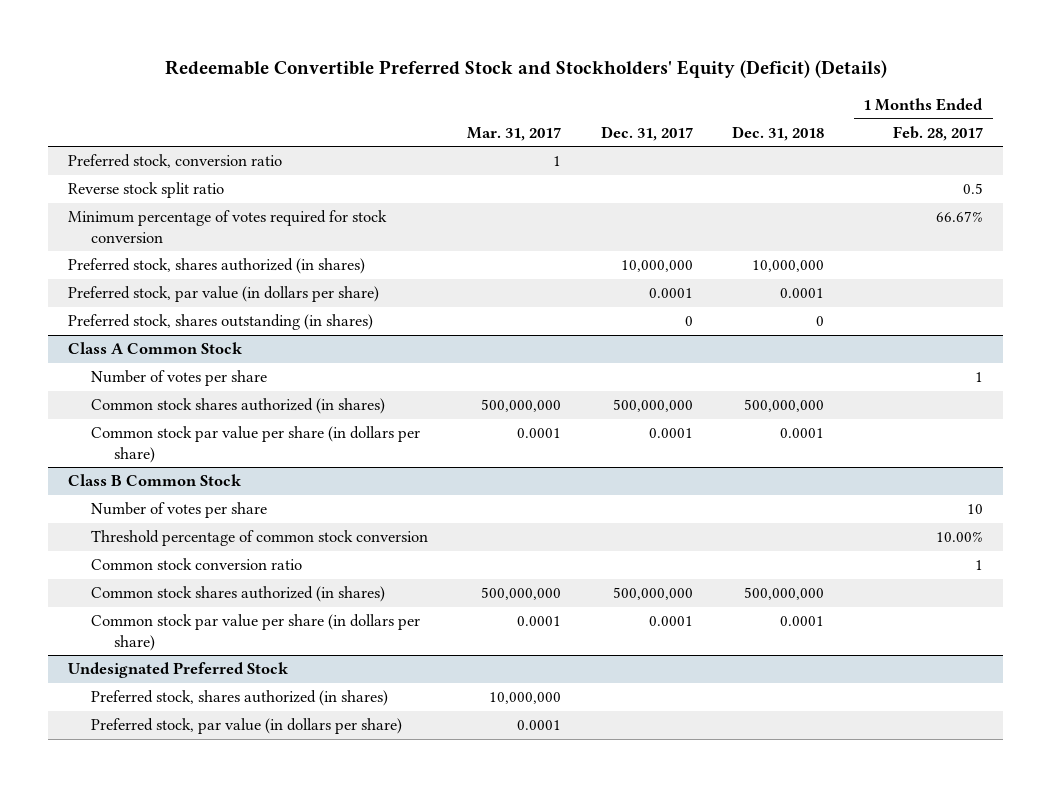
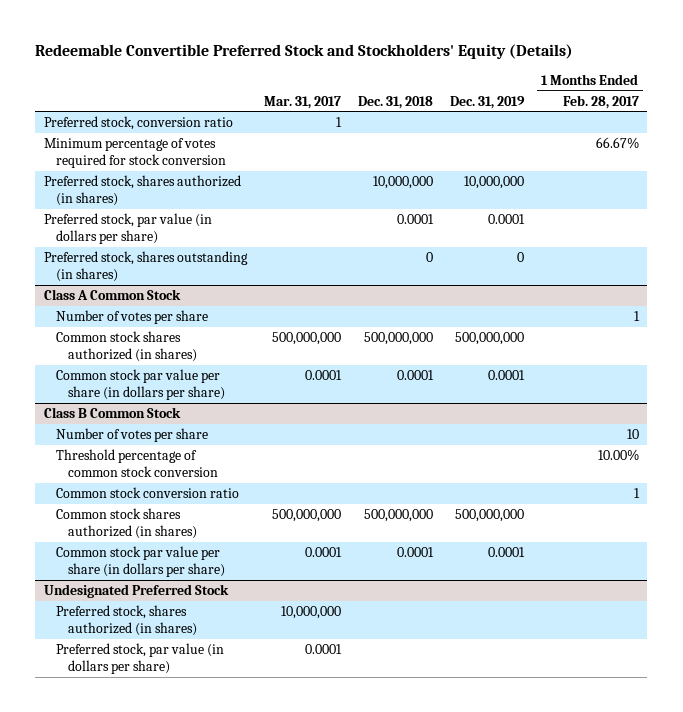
[164,59,887,78] Redeemable Convertible Preferred Stock and Stockholders' Equity (Deficit) (Details) -> [35,44,574,60] Redeemable Convertible Preferred Stock and Stockholders' Equity (Details)
[600,125,693,141] Dec. 31, 2017 -> none
none -> [450,95,526,109] Dec. 31, 2019
[68,182,225,199] Reverse stock split ratio -> none

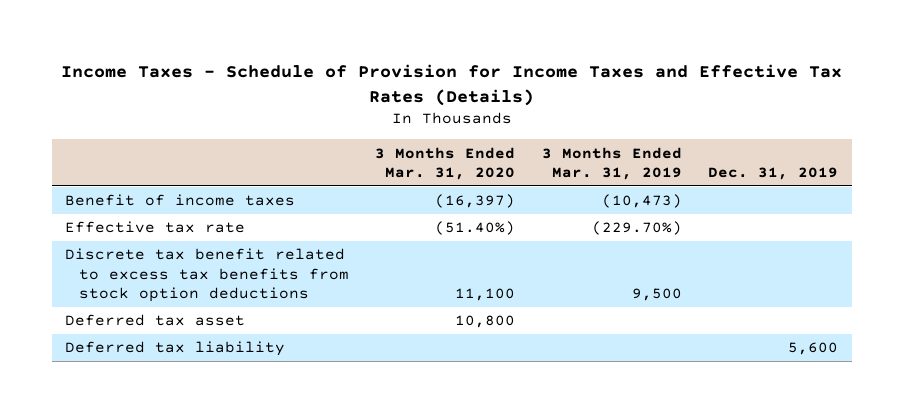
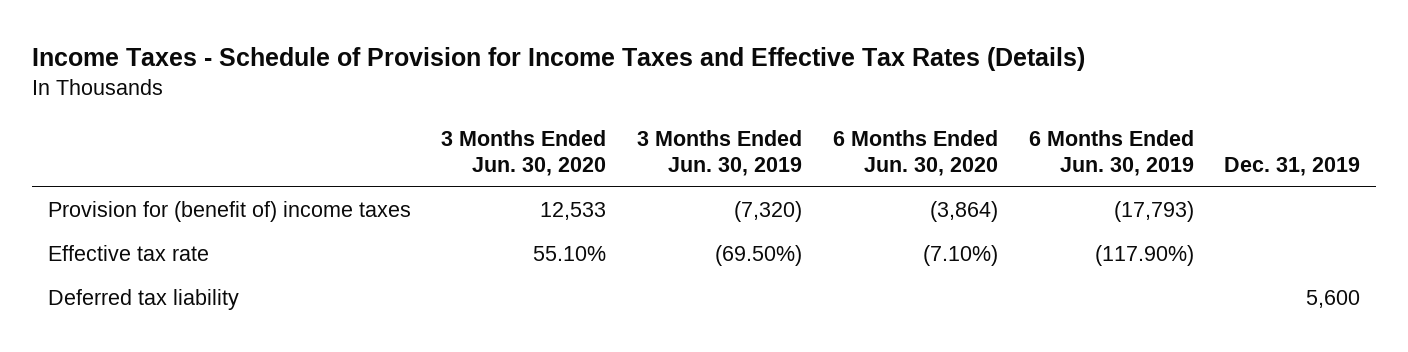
[375,146,516,181] 3 Months Ended Mar. 31, 2020 -> none
[541,146,682,181] 3 Months Ended Mar. 31, 2019 -> none
none -> [441,129,607,177] 3 Months Ended Jun. 30, 2020
none -> [637,129,803,177] 3 Months Ended Jun. 30, 2019
none -> [832,129,998,177] 6 Months Ended Jun. 30, 2020
none -> [1028,129,1194,177] 6 Months Ended Jun. 30, 2019
[65,194,296,207] Benefit of income taxes -> [47,201,411,223] Provision for (benefit of) income taxes
[65,248,350,303] Discrete tax benefit related to excess tax benefits from stock option deductions -> none
[65,314,246,327] Deferred tax asset -> none

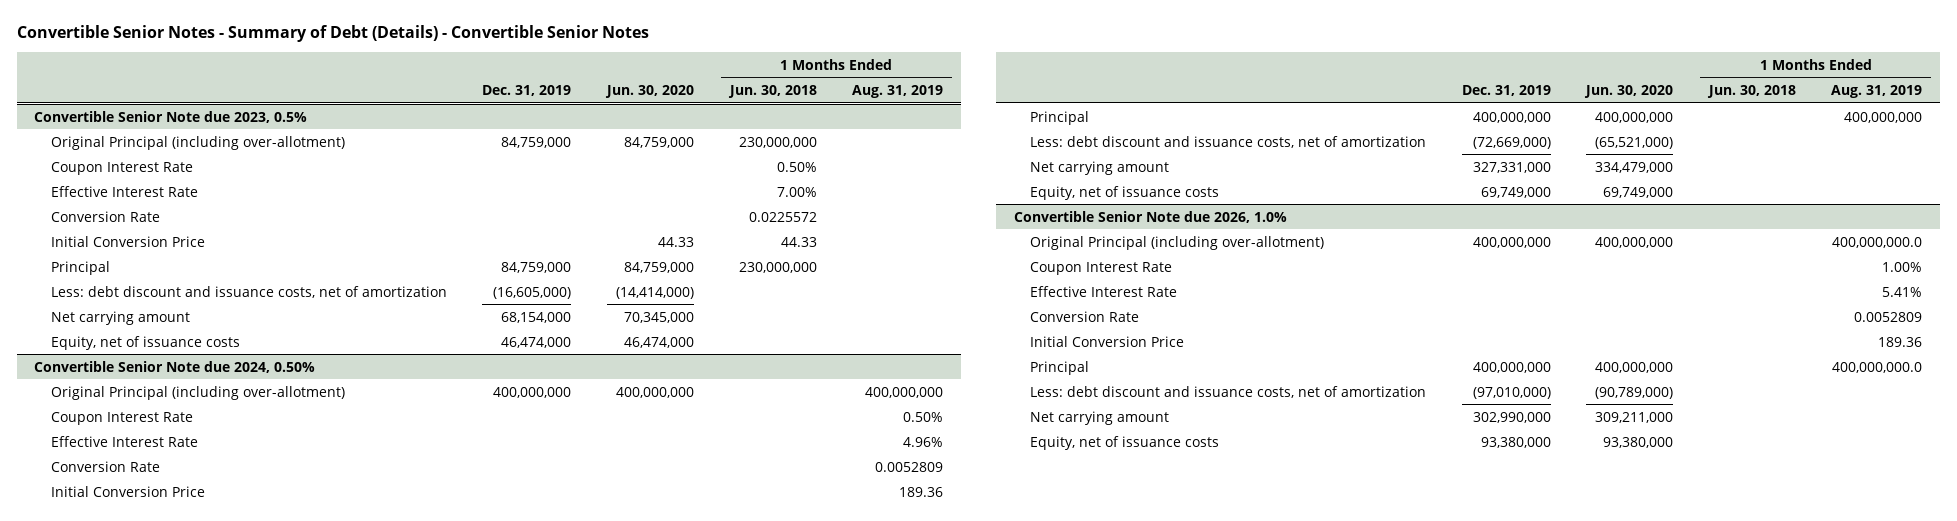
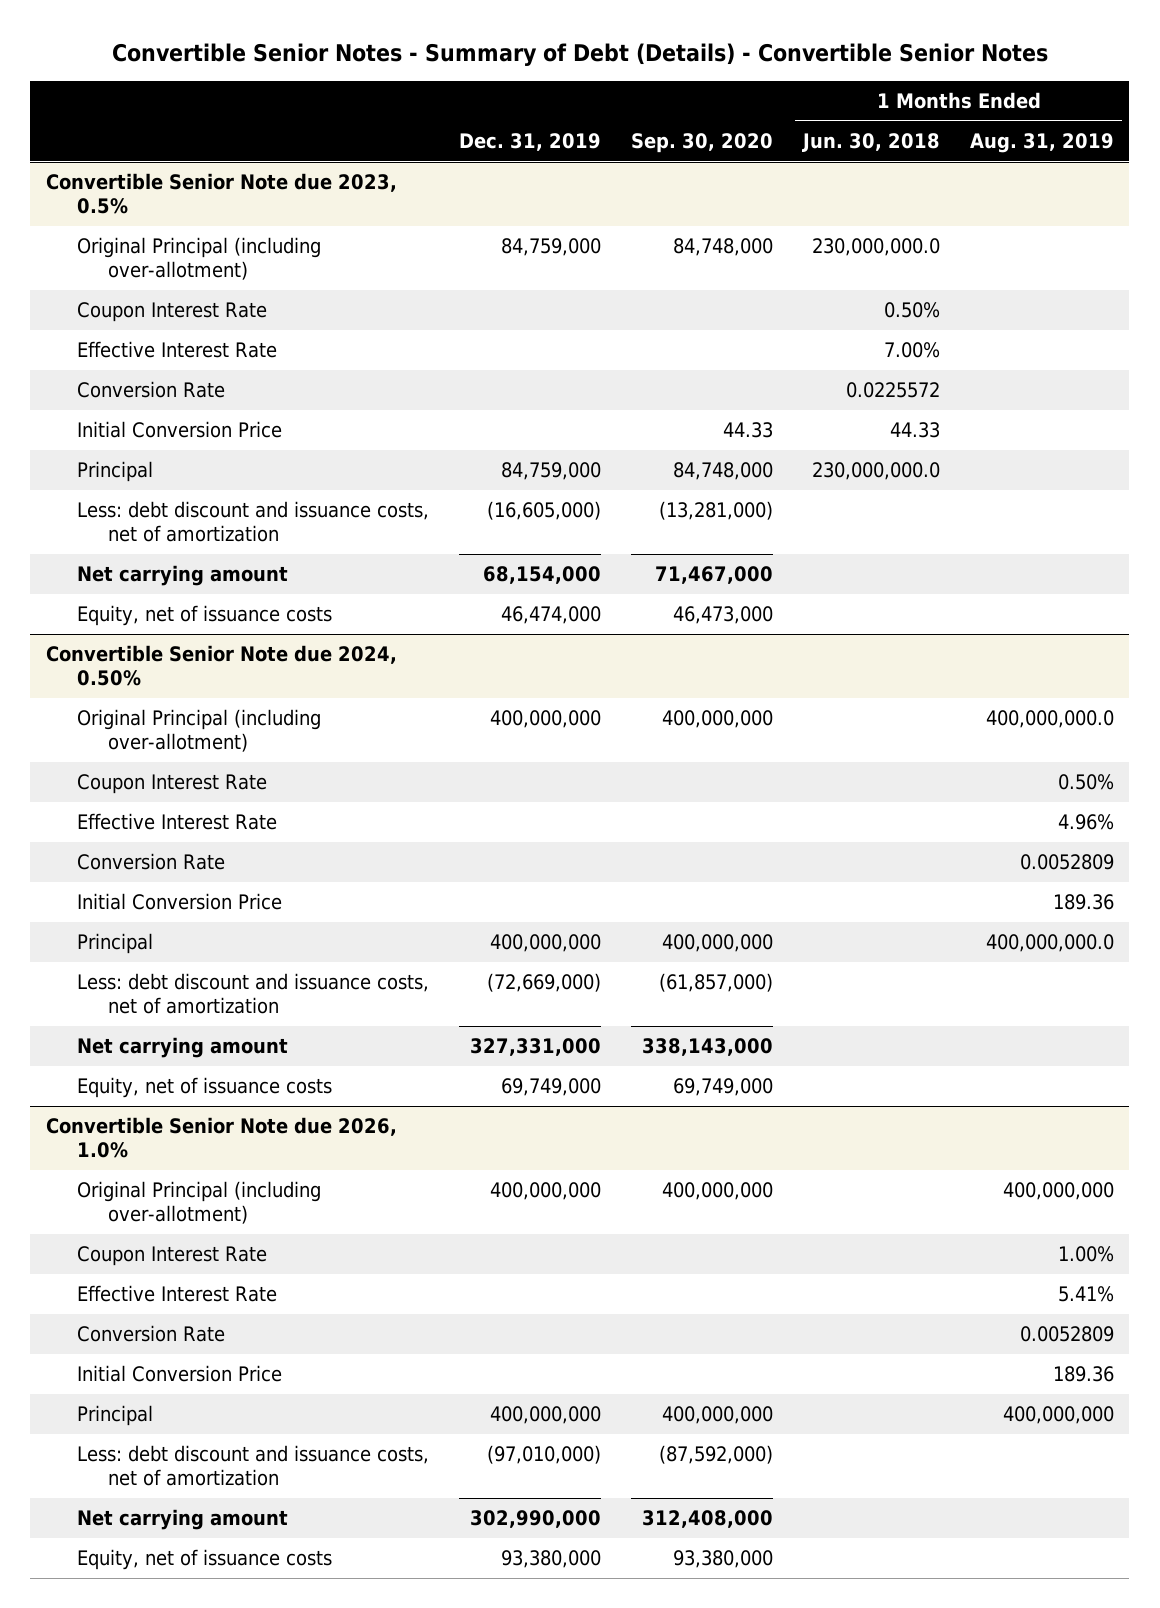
[604,84,694,98] Jun. 30, 2020 -> none
none -> [630,133,773,154] Sep. 30, 2020
[738,136,817,148] 230,000,000 -> [812,238,941,257] 230,000,000.0
[738,261,817,273] 230,000,000 -> [812,462,941,481] 230,000,000.0
[865,386,944,398] 400,000,000 -> [986,710,1115,729] 400,000,000.0
[1844,111,1923,123] 400,000,000 -> [986,934,1115,953] 400,000,000.0
[1832,236,1923,248] 400,000,000.0 -> [1003,1182,1115,1201] 400,000,000
[1832,361,1923,373] 400,000,000.0 -> [1003,1406,1115,1425] 400,000,000

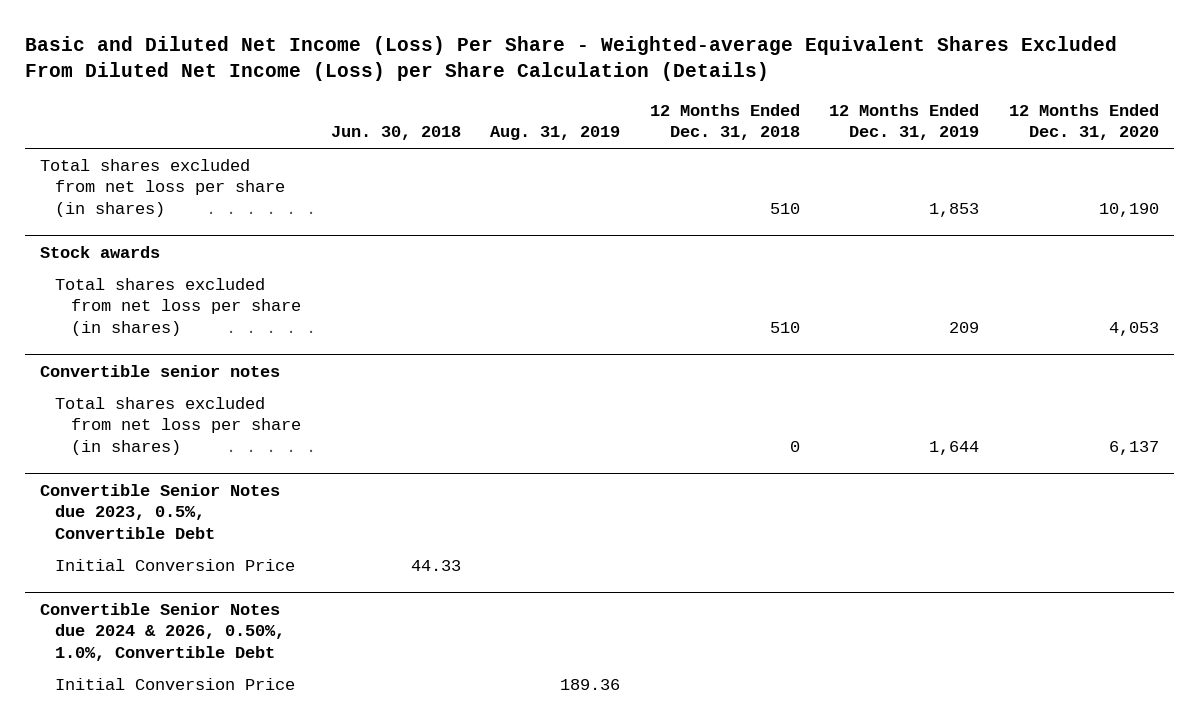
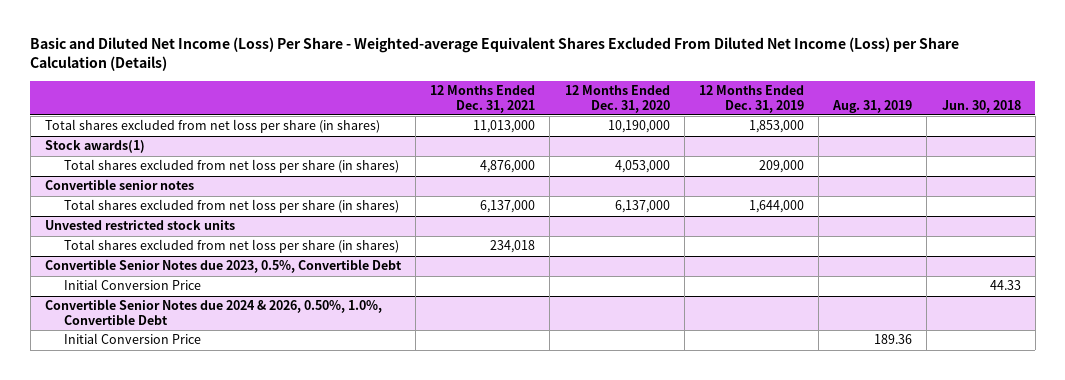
[649,103,800,141] 12 Months Ended Dec. 31, 2018 -> none
none -> [430,85,536,113] 12 Months Ended Dec. 31, 2021
[929,202,980,217] 1,853 -> [748,120,804,134] 1,853,000
[1098,202,1159,217] 10,190 -> [607,120,670,134] 10,190,000
[39,245,160,258] Stock awards -> [44,140,145,154] Stock awards(1)
[949,321,980,333] 209 -> [758,160,804,174] 209,000
[1108,321,1159,336] 4,053 -> [614,160,670,174] 4,053,000
[929,440,980,455] 1,644 -> [748,200,804,214] 1,644,000
[1108,440,1159,455] 6,137 -> [614,200,670,214] 6,137,000
none -> [44,220,235,231] Unvested restricted stock units
none -> [64,239,400,254] Total shares excluded from net loss per share (in shares)

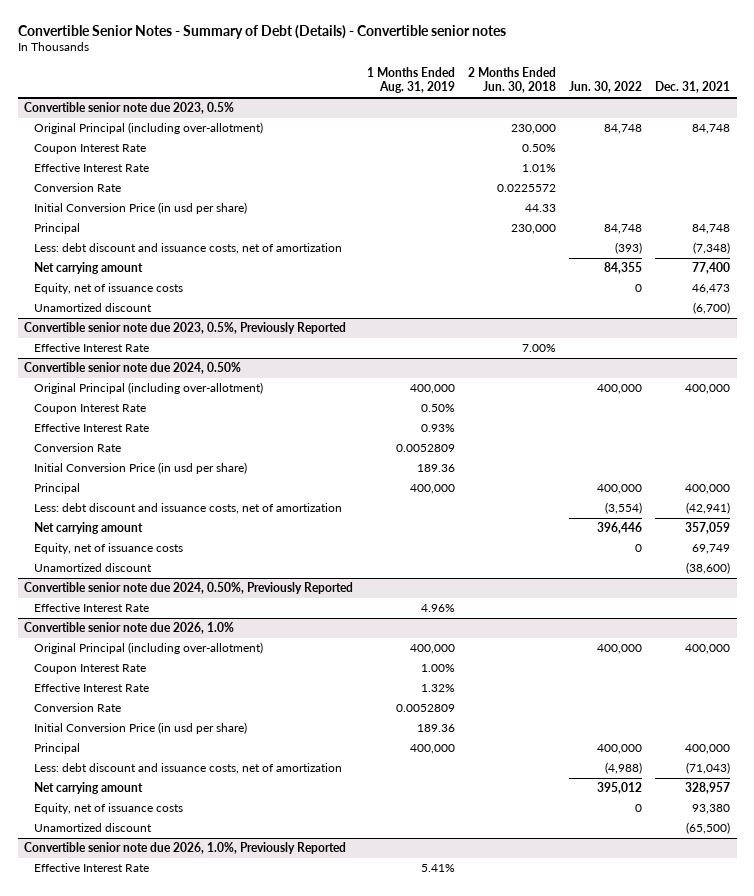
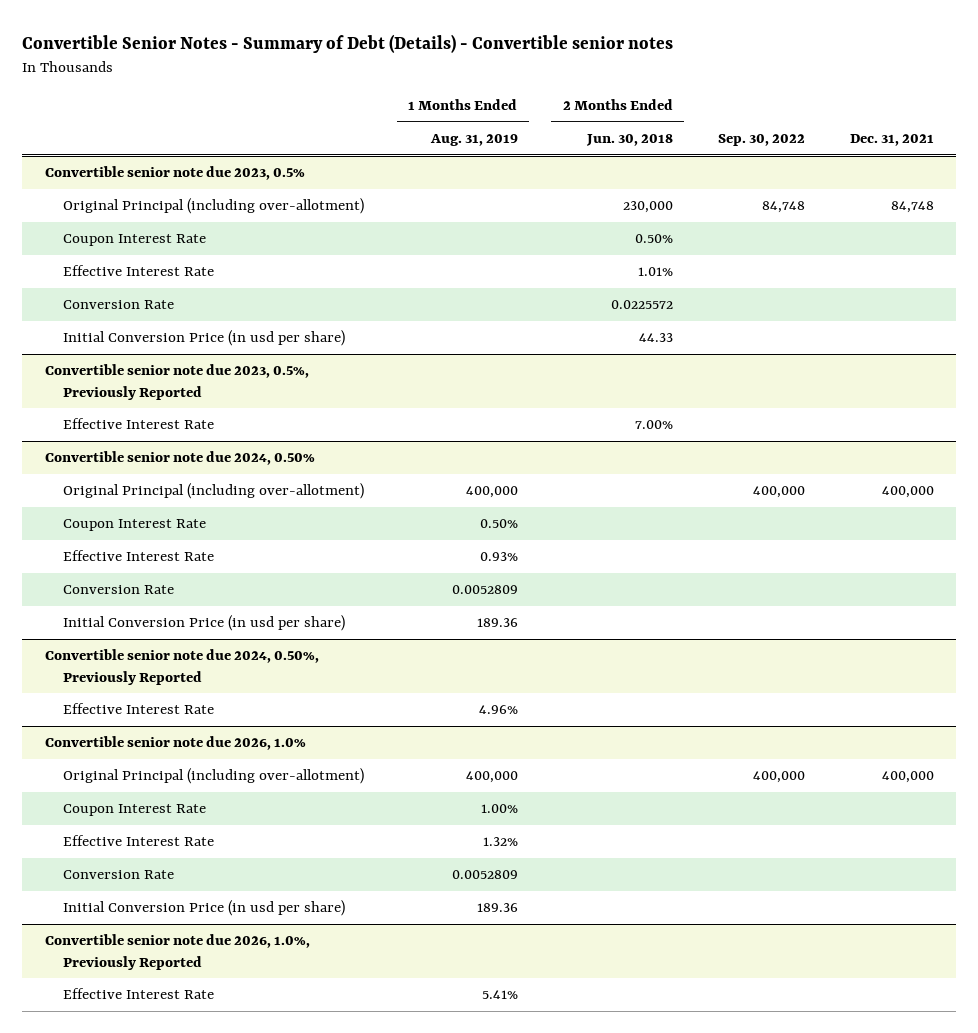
[568,81,642,94] Jun. 30, 2022 -> none
none -> [717,134,805,147] Sep. 30, 2022
[34,223,81,235] Principal -> none
[34,243,343,255] Less: debt discount and issuance costs, net of amortization -> none
[34,262,144,275] Net carrying amount -> none
[34,283,184,295] Equity, net of issuance costs -> none
[34,303,153,313] Unamortized discount -> none
[34,483,81,495] Principal -> none
[34,503,343,515] Less: debt discount and issuance costs, net of amortization -> none
[34,522,144,535] Net carrying amount -> none
[34,543,184,555] Equity, net of issuance costs -> none
[34,563,153,573] Unamortized discount -> none
[34,743,81,755] Principal -> none
[34,763,343,775] Less: debt discount and issuance costs, net of amortization -> none
[34,782,144,795] Net carrying amount -> none
[34,803,184,815] Equity, net of issuance costs -> none
[34,823,153,833] Unamortized discount -> none

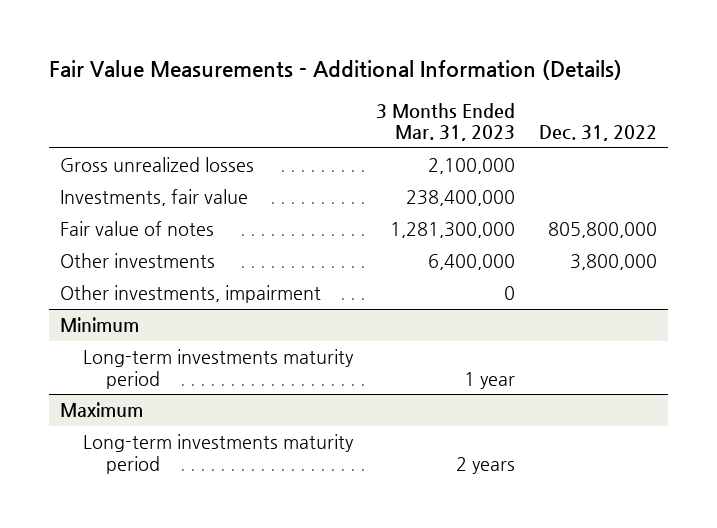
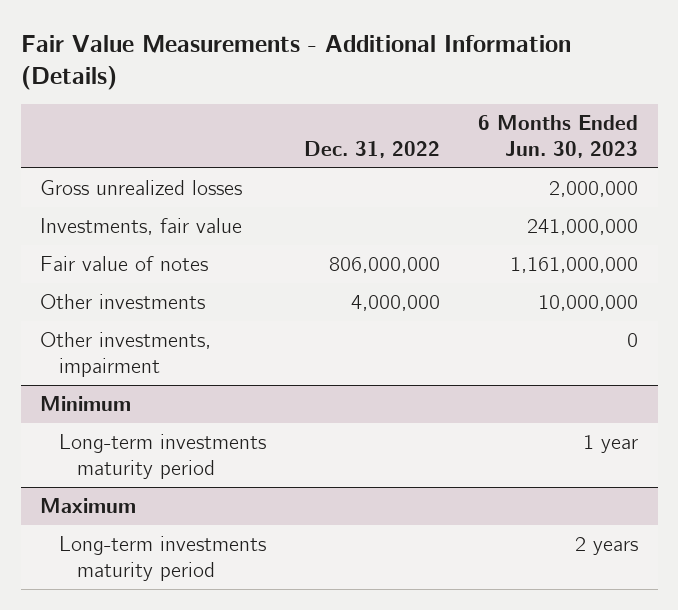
[376,102,516,142] 3 Months Ended Mar. 31, 2023 -> none
none -> [478,115,639,158] 6 Months Ended Jun. 30, 2023
[547,222,657,239] 805,800,000 -> [328,257,440,274] 806,000,000
[569,254,657,271] 3,800,000 -> [350,295,440,312] 4,000,000

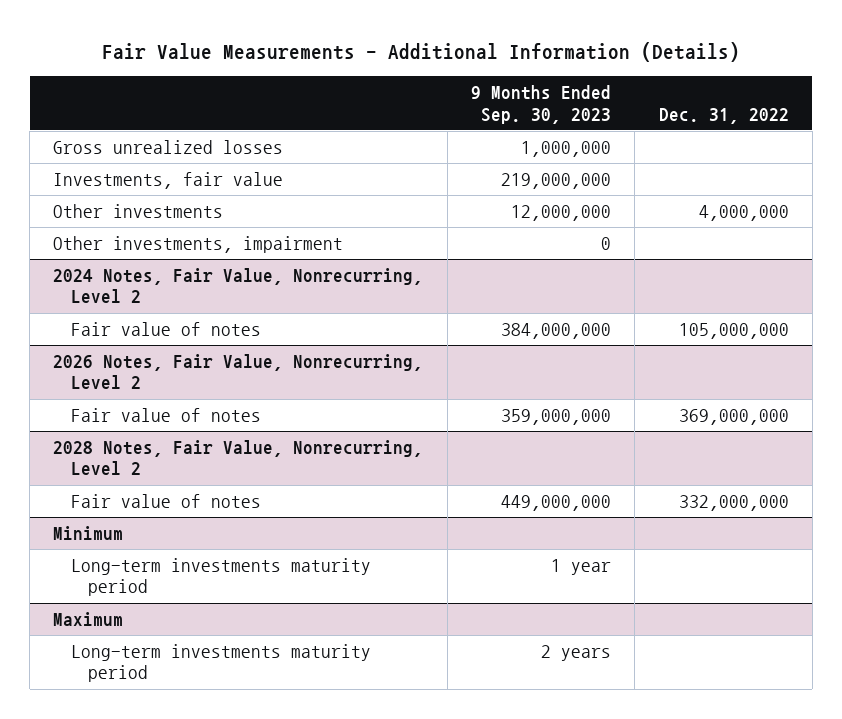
[478,115,639,158] 6 Months Ended Jun. 30, 2023 -> none
none -> [470,85,611,124] 9 Months Ended Sep. 30, 2023
[39,256,208,272] Fair value of notes -> none
none -> [53,267,424,304] 2024 Notes, Fair Value, Nonrecurring, Level 2
none -> [70,321,261,336] Fair value of notes
none -> [53,353,424,390] 2026 Notes, Fair Value, Nonrecurring, Level 2
none -> [70,407,261,422] Fair value of notes
none -> [53,439,424,476] 2028 Notes, Fair Value, Nonrecurring, Level 2
none -> [70,493,261,508] Fair value of notes

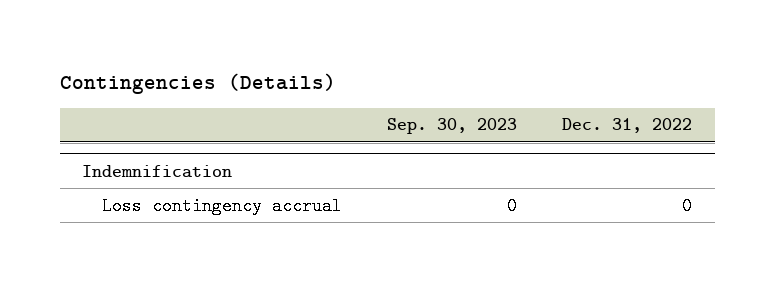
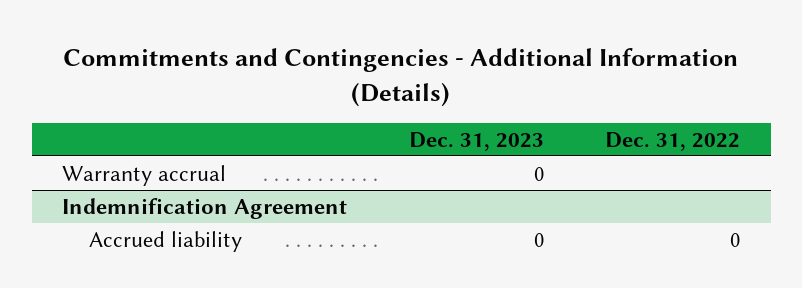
[59,72,336,94] Contingencies (Details) -> [63,48,739,108] Commitments and Contingencies - Additional Information (Details)
[387,118,518,135] Sep. 30, 2023 -> none
none -> [408,131,544,151] Dec. 31, 2023
none -> [62,164,227,186] Warranty accrual
[82,164,233,178] Indemnification -> [62,197,348,219] Indemnification Agreement
[101,196,342,215] Loss contingency accrual -> [88,230,242,252] Accrued liability

